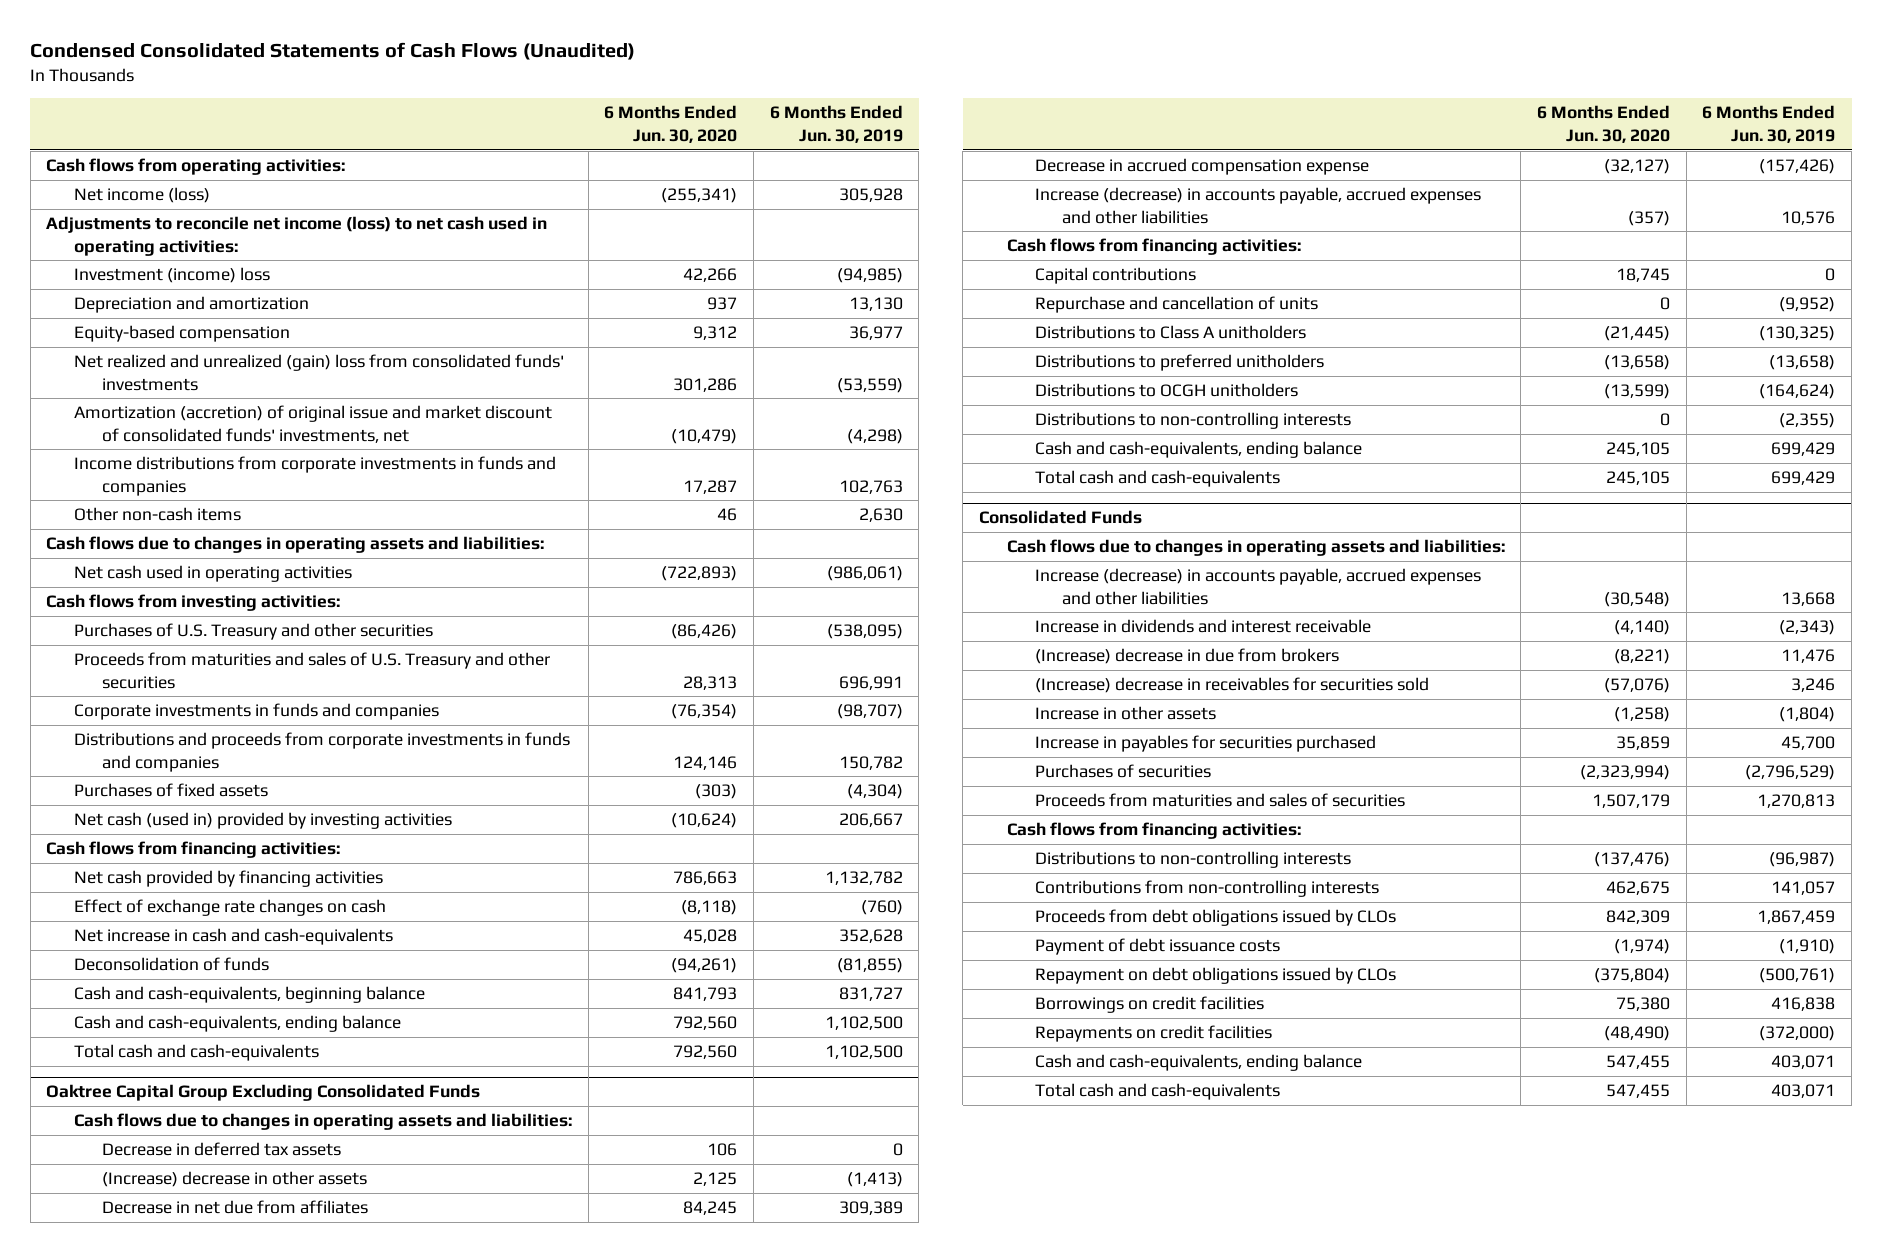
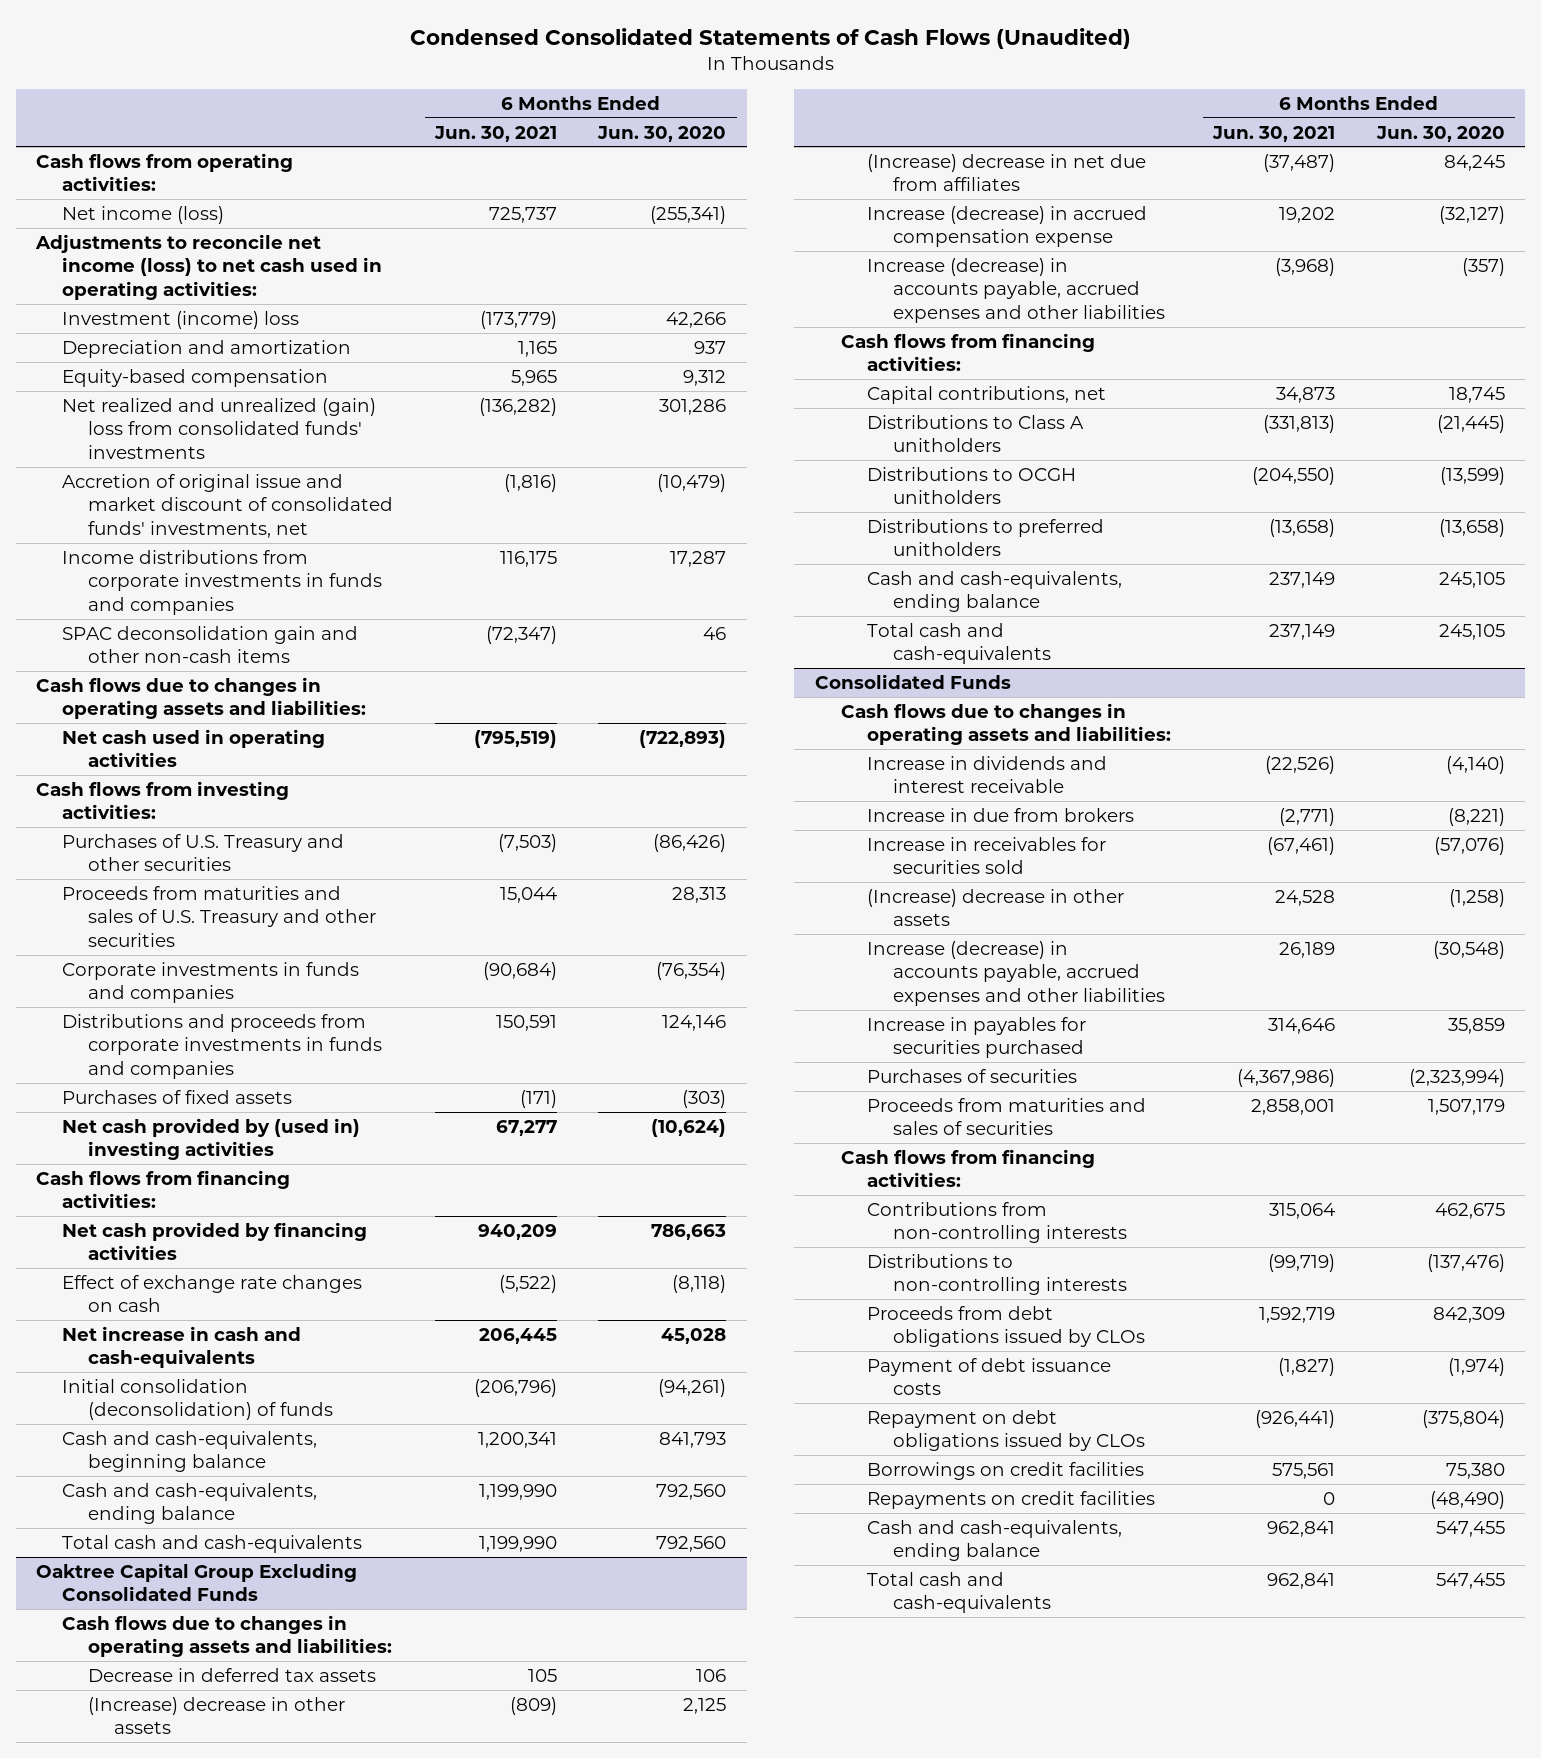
[769,105,903,144] 6 Months Ended Jun. 30, 2019 -> none
none -> [433,125,557,142] Jun. 30, 2021
[74,405,553,443] Amortization (accretion) of original issue and market discount of consolidated funds' investments, net -> [62,473,394,539] Accretion of original issue and market discount of consolidated funds' investments, net
[74,507,242,522] Other non-cash items -> [62,625,359,664] SPAC deconsolidation gain and other non-cash items
[74,812,453,830] Net cash (used in) provided by investing activities -> [62,1117,361,1161] Net cash provided by (used in) investing activities
[74,957,270,972] Deconsolidation of funds -> [62,1378,334,1421] Initial consolidation (deconsolidation) of funds
[101,1200,368,1215] Decrease in net due from affiliates -> [866,153,1146,192] (Increase) decrease in net due from affiliates
[1034,158,1369,176] Decrease in accrued compensation expense -> [866,205,1147,248] Increase (decrease) in accrued compensation expense
[1034,296,1318,314] Repurchase and cancellation of units -> none
[1034,267,1196,285] Capital contributions -> [866,385,1106,404] Capital contributions, net
[1034,412,1351,430] Distributions to non-controlling interests -> none
[1034,354,1324,372] Distributions to preferred unitholders -> [866,518,1104,557] Distributions to preferred unitholders
[1034,648,1339,665] (Increase) decrease in due from brokers -> [866,807,1134,822] Increase in due from brokers
[1034,677,1429,694] (Increase) decrease in receivables for securities sold -> [866,836,1106,875] Increase in receivables for securities sold
[1034,706,1216,721] Increase in other assets -> [866,888,1124,927] (Increase) decrease in other assets
[1034,568,1481,605] Increase (decrease) in accounts payable, accrued expenses and other liabilities -> [866,940,1165,1007] Increase (decrease) in accounts payable, accrued expenses and other liabilities
[1034,851,1351,869] Distributions to non-controlling interests -> [866,1253,1127,1296] Distributions to non-controlling interests

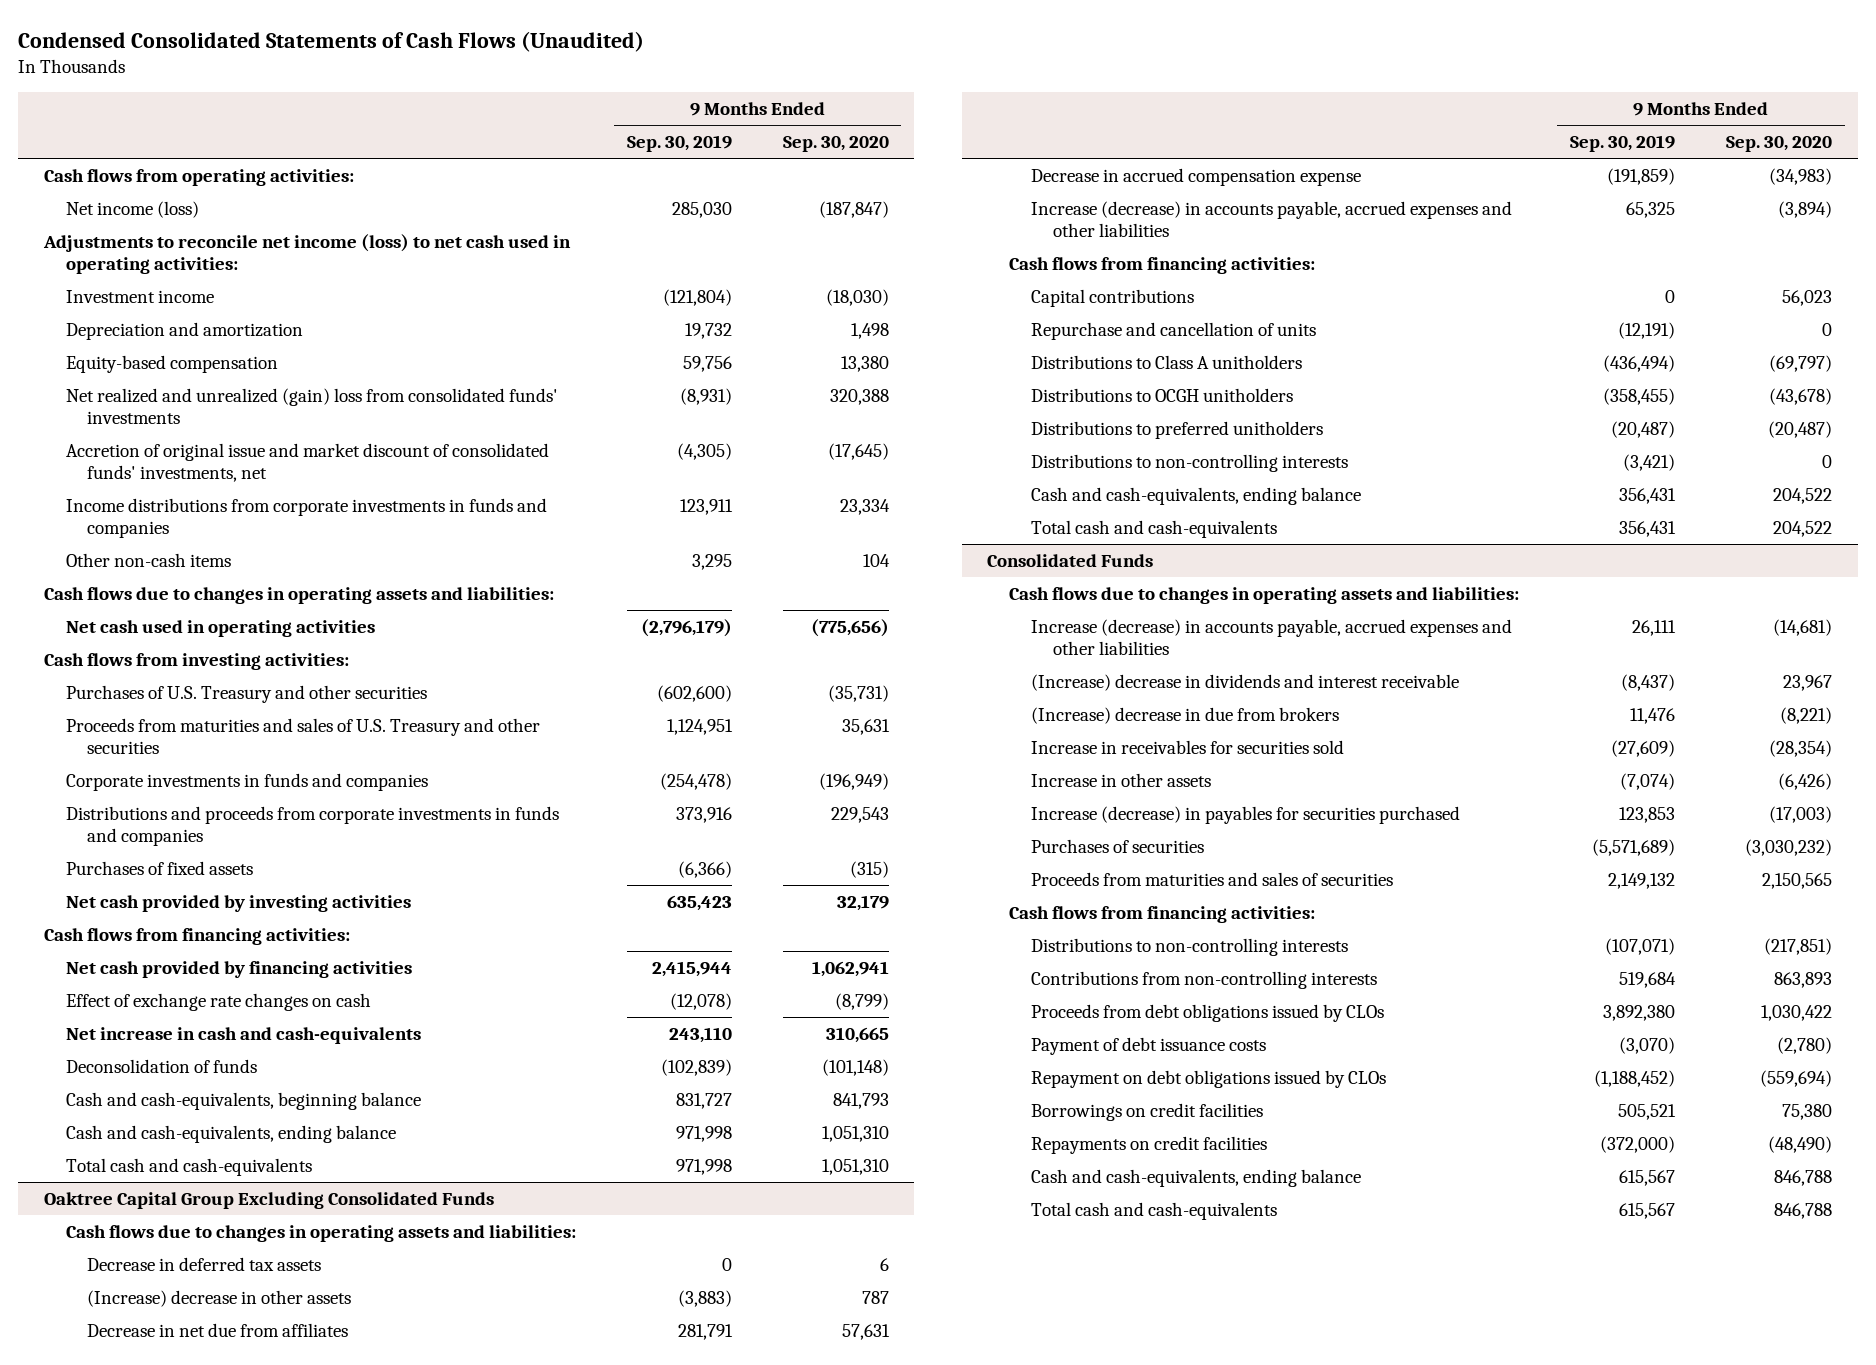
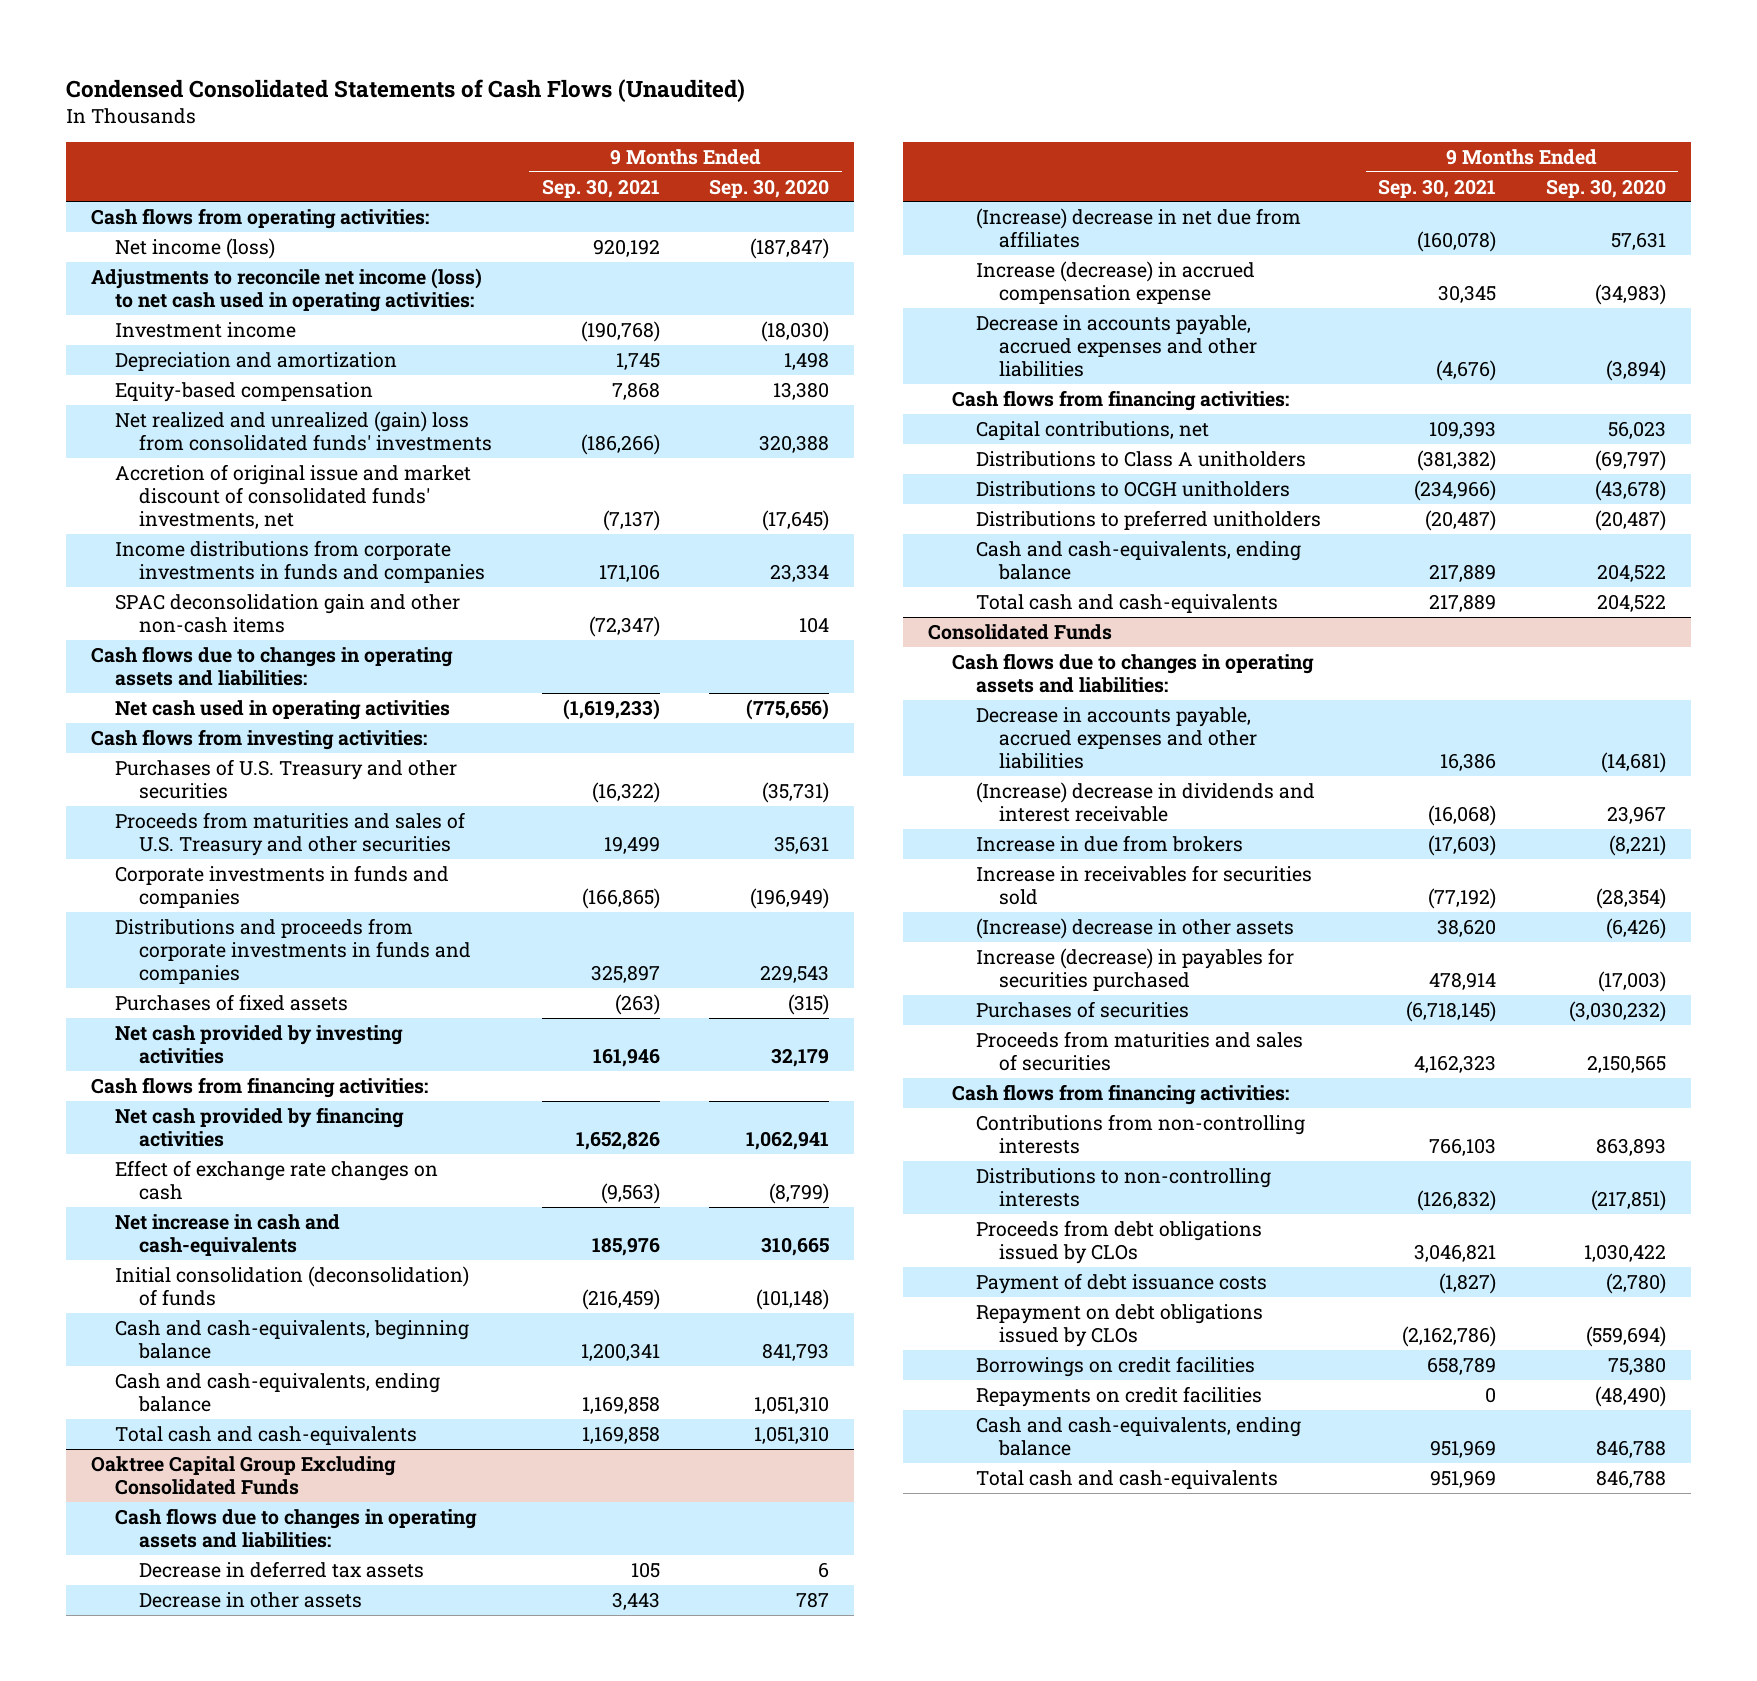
[626,135,732,153] Sep. 30, 2019 -> none
none -> [541,178,660,198] Sep. 30, 2021
[65,552,231,567] Other non-cash items -> [115,593,461,633] SPAC deconsolidation gain and other non-cash items
[65,1058,257,1073] Deconsolidation of funds -> [115,1265,470,1306] Initial consolidation (deconsolidation) of funds
[87,1289,352,1307] (Increase) decrease in other assets -> [139,1591,363,1608] Decrease in other assets
[87,1322,349,1337] Decrease in net due from affiliates -> [975,207,1301,248] (Increase) decrease in net due from affiliates
[1030,167,1361,186] Decrease in accrued compensation expense -> [975,260,1255,304] Increase (decrease) in accrued compensation expense
[1030,200,1512,237] Increase (decrease) in accounts payable, accrued expenses and other liabilities -> [975,314,1258,378] Decrease in accounts payable, accrued expenses and other liabilities
[1030,321,1316,340] Repurchase and cancellation of units -> none
[1030,288,1194,307] Capital contributions -> [975,420,1209,440] Capital contributions, net
[1030,453,1348,472] Distributions to non-controlling interests -> none
[1030,618,1512,655] Increase (decrease) in accounts payable, accrued expenses and other liabilities -> [975,706,1258,770] Decrease in accounts payable, accrued expenses and other liabilities
[1030,706,1339,724] (Increase) decrease in due from brokers -> [975,834,1243,852] Increase in due from brokers
[1030,772,1211,787] Increase in other assets -> [975,917,1294,939] (Increase) decrease in other assets
[1030,937,1348,956] Distributions to non-controlling interests -> [975,1167,1271,1207] Distributions to non-controlling interests

